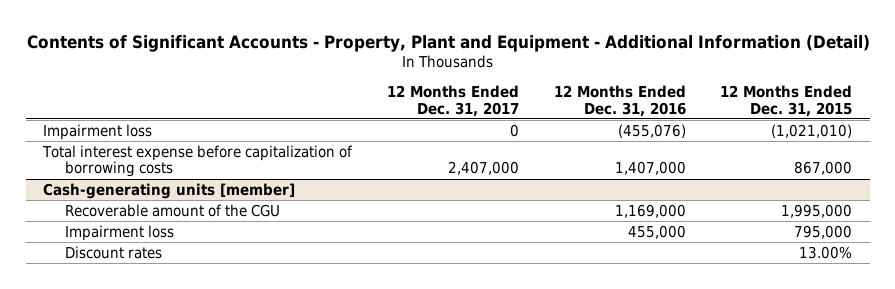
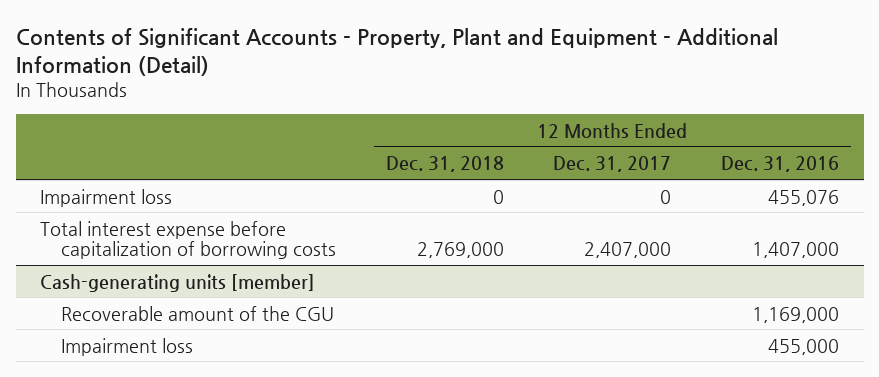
[720,85,853,117] 12 Months Ended Dec. 31, 2015 -> none
none -> [385,156,504,173] Dec. 31, 2018
[617,123,686,138] (455,076) -> [767,189,839,206] 455,076
[65,245,163,259] Discount rates -> none

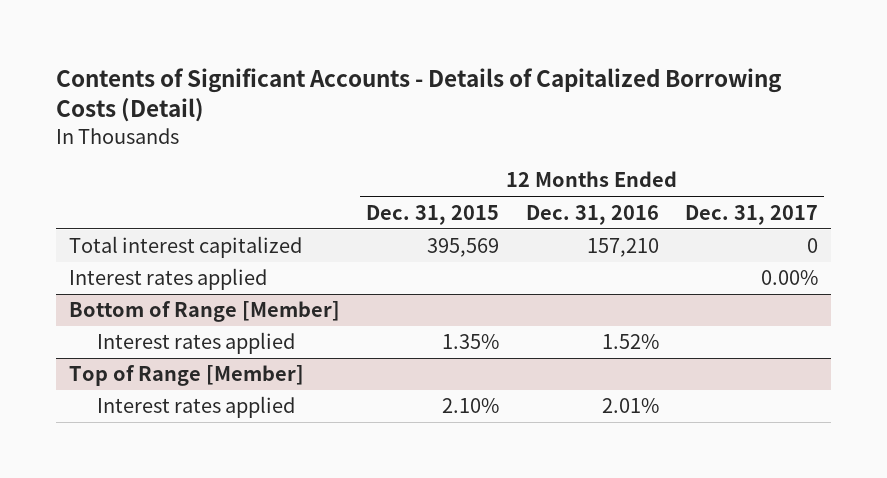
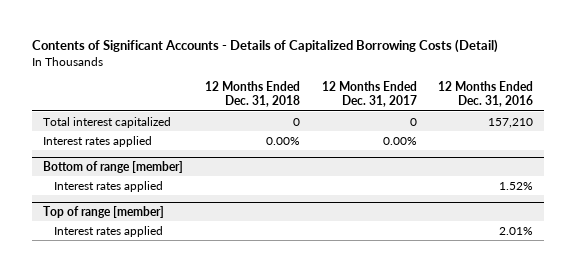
[366,204,500,225] Dec. 31, 2015 -> none
none -> [204,80,300,108] 12 Months Ended Dec. 31, 2018
[69,301,341,323] Bottom of Range [Member] -> [43,160,184,173] Bottom of range [member]
[69,365,305,387] Top of Range [Member] -> [43,205,165,218] Top of range [member]

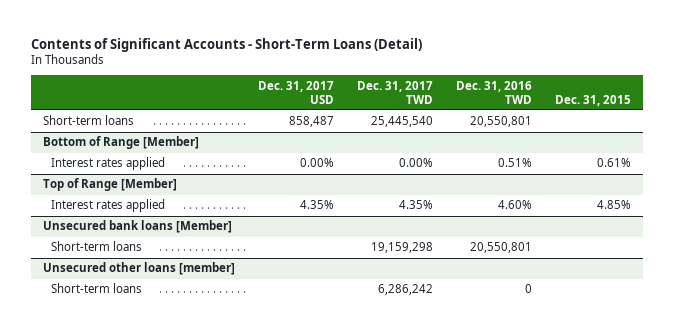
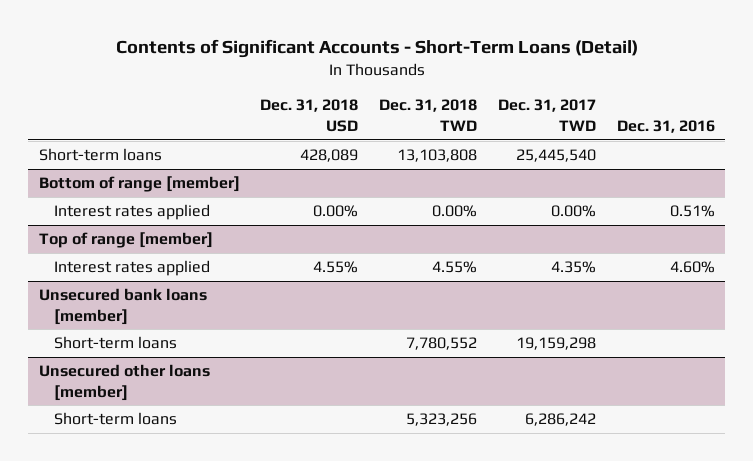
[257,80,334,104] Dec. 31, 2017 USD -> none
[456,80,533,104] Dec. 31, 2016 TWD -> none
[555,94,632,106] Dec. 31, 2015 -> none
none -> [260,99,359,133] Dec. 31, 2018 USD
none -> [379,99,478,132] Dec. 31, 2018 TWD
none -> [616,120,715,134] Dec. 31, 2016
[42,136,199,150] Bottom of Range [Member] -> [38,176,240,193] Bottom of range [member]
[42,178,177,192] Top of Range [Member] -> [38,232,213,249] Top of range [member]
[42,220,232,234] Unsecured bank loans [Member] -> [38,288,207,325] Unsecured bank loans [member]

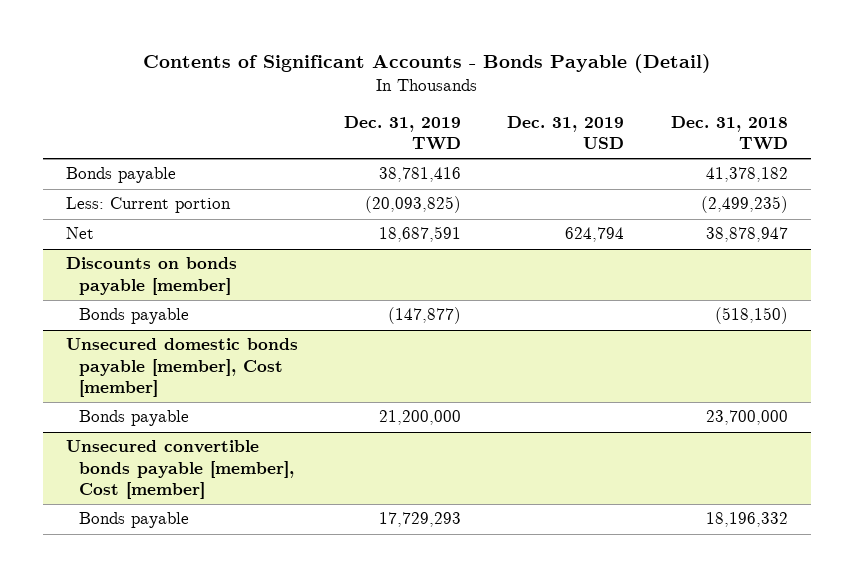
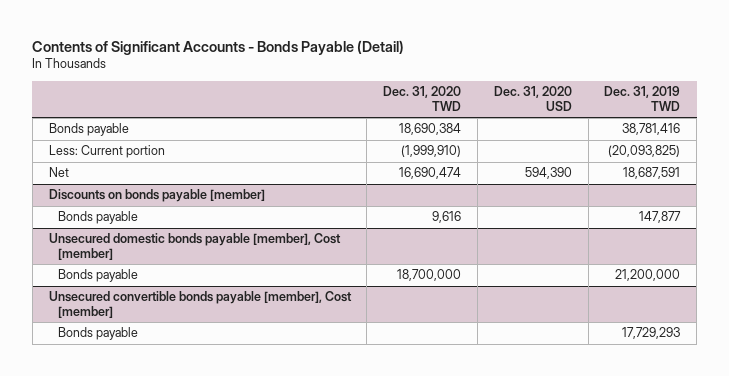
[507,115,625,149] Dec. 31, 2019 USD -> none
[670,115,788,150] Dec. 31, 2018 TWD -> none
none -> [383,86,462,111] Dec. 31, 2020 TWD
none -> [493,86,572,111] Dec. 31, 2020 USD
[388,307,462,325] (147,877) -> [639,211,682,224] 147,877

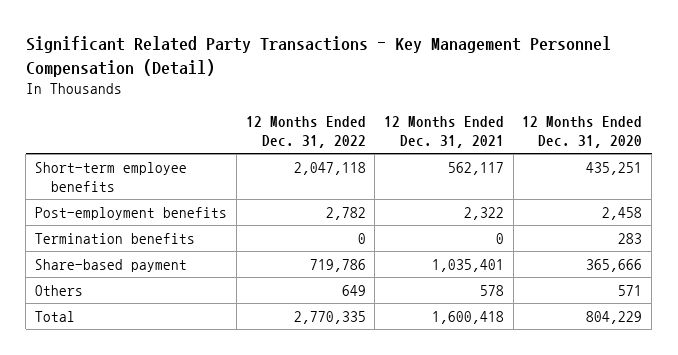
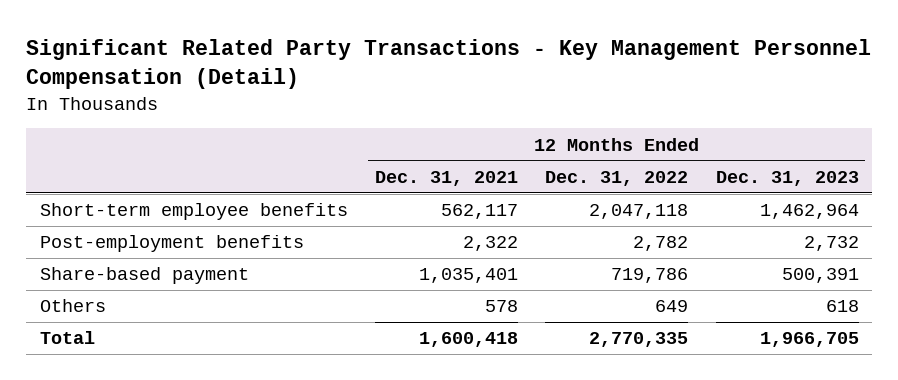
[522,115,643,149] 12 Months Ended Dec. 31, 2020 -> none
none -> [715,170,859,186] Dec. 31, 2023
[35,232,196,244] Termination benefits -> none

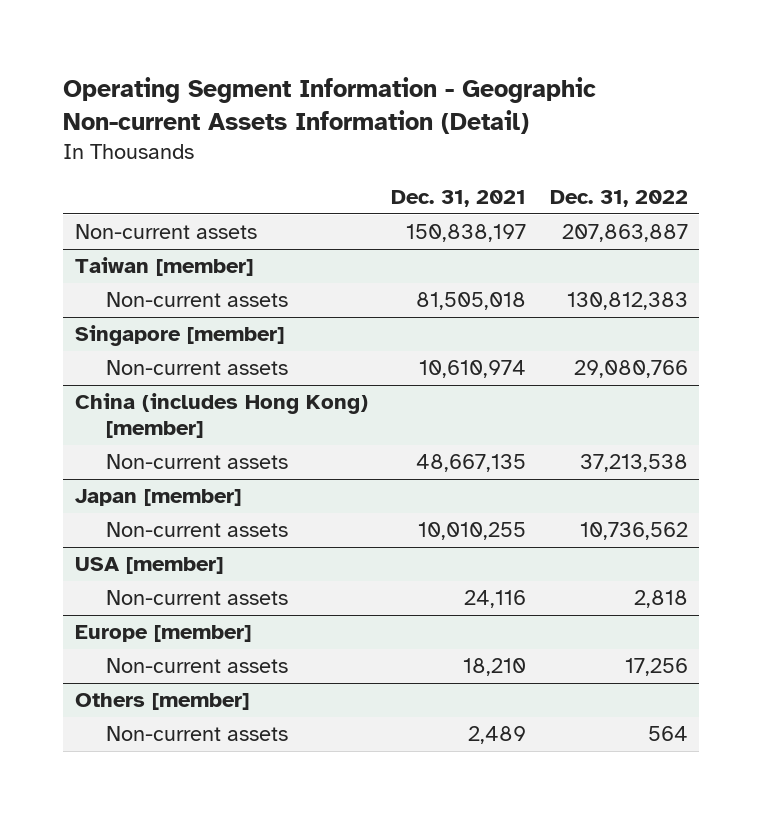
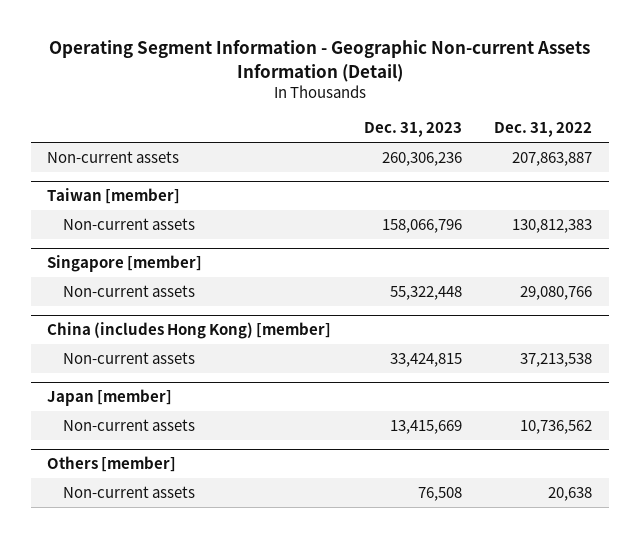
[391,190,527,208] Dec. 31, 2021 -> none
none -> [363,121,462,137] Dec. 31, 2023
[75,557,224,575] USA [member] -> none
[106,590,289,606] Non-current assets -> none
[75,625,252,643] Europe [member] -> none
[106,658,289,674] Non-current assets -> none
[647,726,688,742] 564 -> [548,487,593,502] 20,638

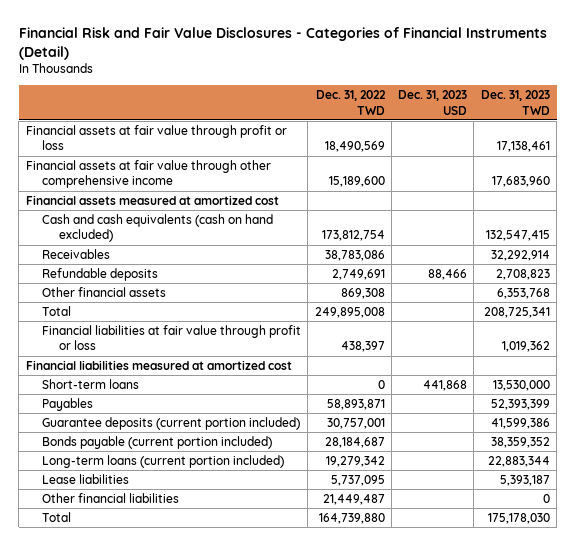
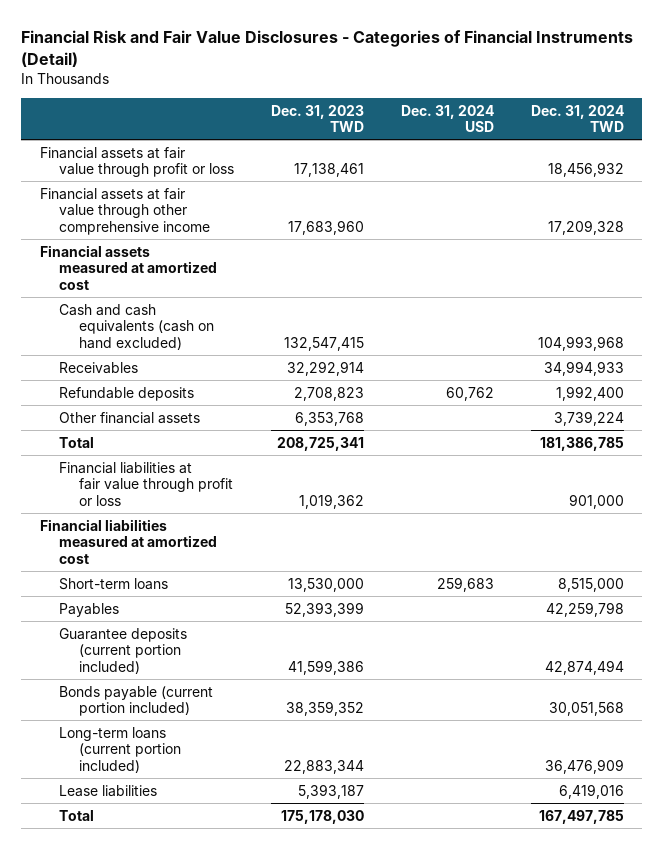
[315,90,386,115] Dec. 31, 2022 TWD -> none
[398,90,468,115] Dec. 31, 2023 USD -> none
none -> [400,104,494,133] Dec. 31, 2024 USD
none -> [530,104,624,133] Dec. 31, 2024 TWD
[42,492,180,503] Other financial liabilities -> none

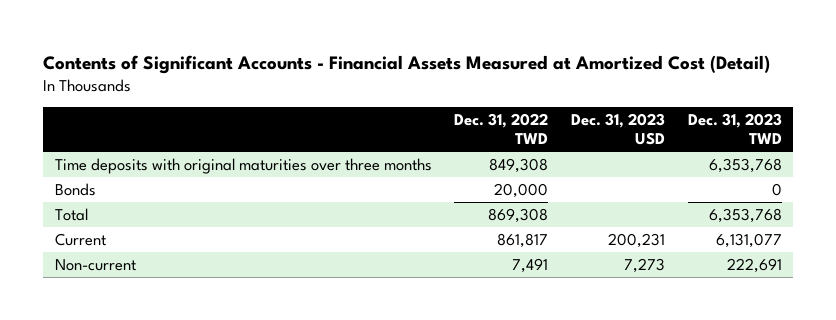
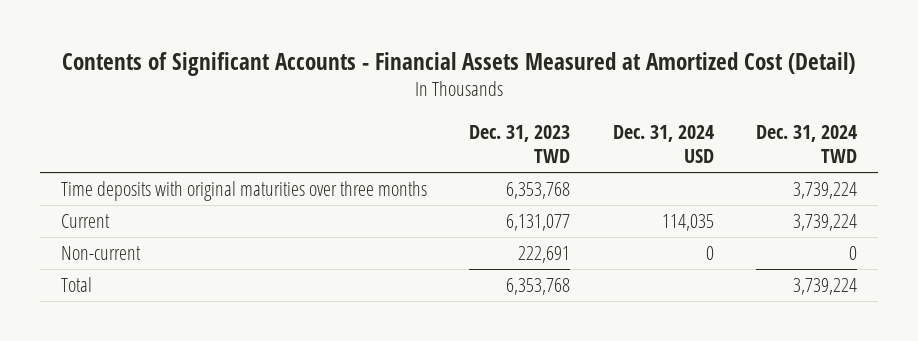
[454,112,549,145] Dec. 31, 2022 TWD -> none
[571,112,666,146] Dec. 31, 2023 USD -> none
none -> [612,124,714,164] Dec. 31, 2024 USD
none -> [755,124,857,164] Dec. 31, 2024 TWD
[54,182,96,196] Bonds -> none
[54,207,88,221] Total -> [61,276,93,292] Total

